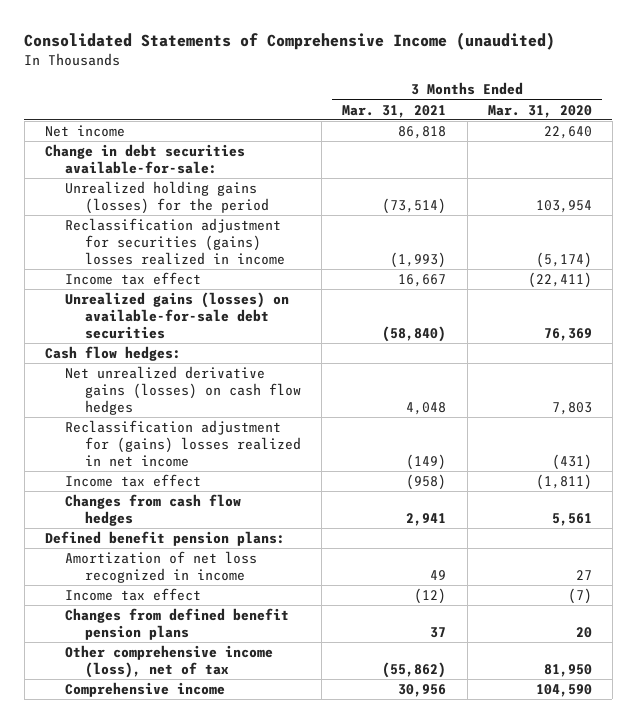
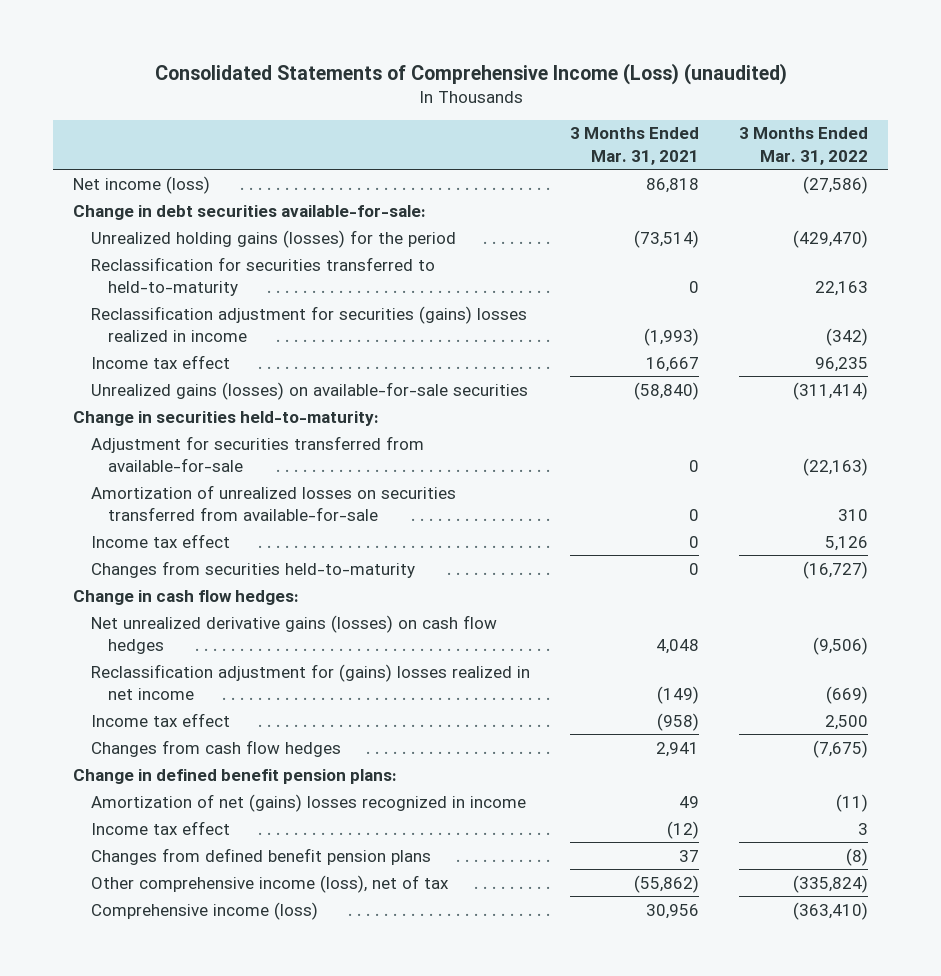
[24,31,556,50] Consolidated Statements of Comprehensive Income (unaudited) -> [154,62,787,85] Consolidated Statements of Comprehensive Income (Loss) (unaudited)
[487,104,592,118] Mar. 31, 2020 -> none
none -> [738,127,868,165] 3 Months Ended Mar. 31, 2022
[44,125,125,138] Net income -> [73,175,211,194] Net income (loss)
none -> [90,256,435,296] Reclassification for securities transferred to held-to-maturity
[64,292,289,339] Unrealized gains (losses) on available-for-sale debt securities -> [90,381,528,400] Unrealized gains (losses) on available-for-sale securities
none -> [73,410,380,426] Change in securities held-to-maturity:
none -> [90,435,424,472] Adjustment for securities transferred from available-for-sale
none -> [90,484,456,521] Amortization of unrealized losses on securities transferred from available-for-sale
none -> [90,533,230,548] Income tax effect
none -> [90,560,415,578] Changes from securities held-to-maturity
[44,346,181,362] Cash flow hedges: -> [73,589,300,605] Change in cash flow hedges:
[44,531,285,547] Defined benefit pension plans: -> [73,768,398,784] Change in defined benefit pension plans:
[64,551,257,584] Amortization of net loss recognized in income -> [90,793,526,812] Amortization of net (gains) losses recognized in income
[64,682,225,698] Comprehensive income -> [90,901,318,920] Comprehensive income (loss)

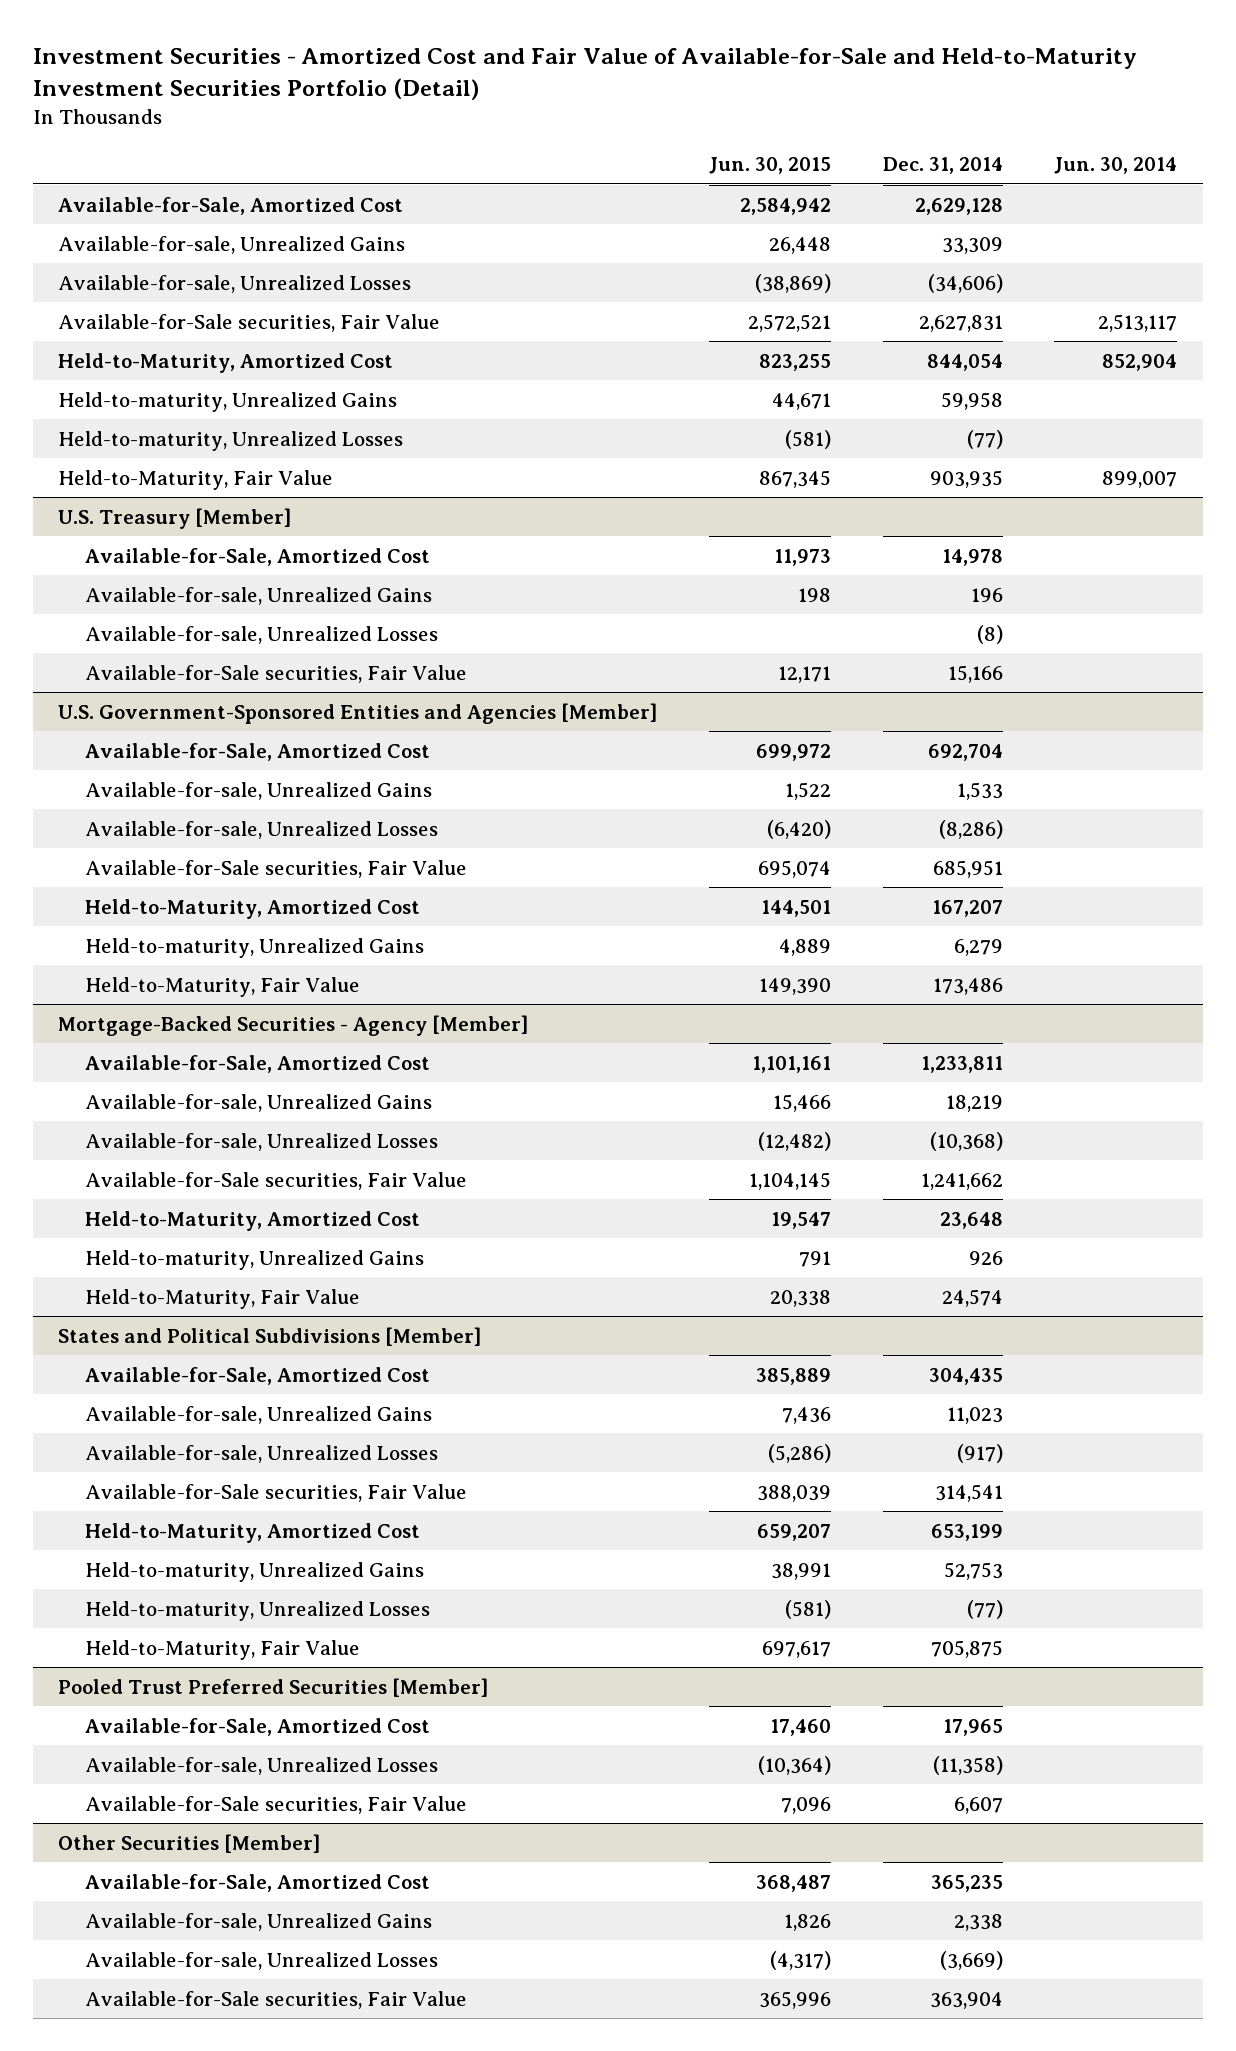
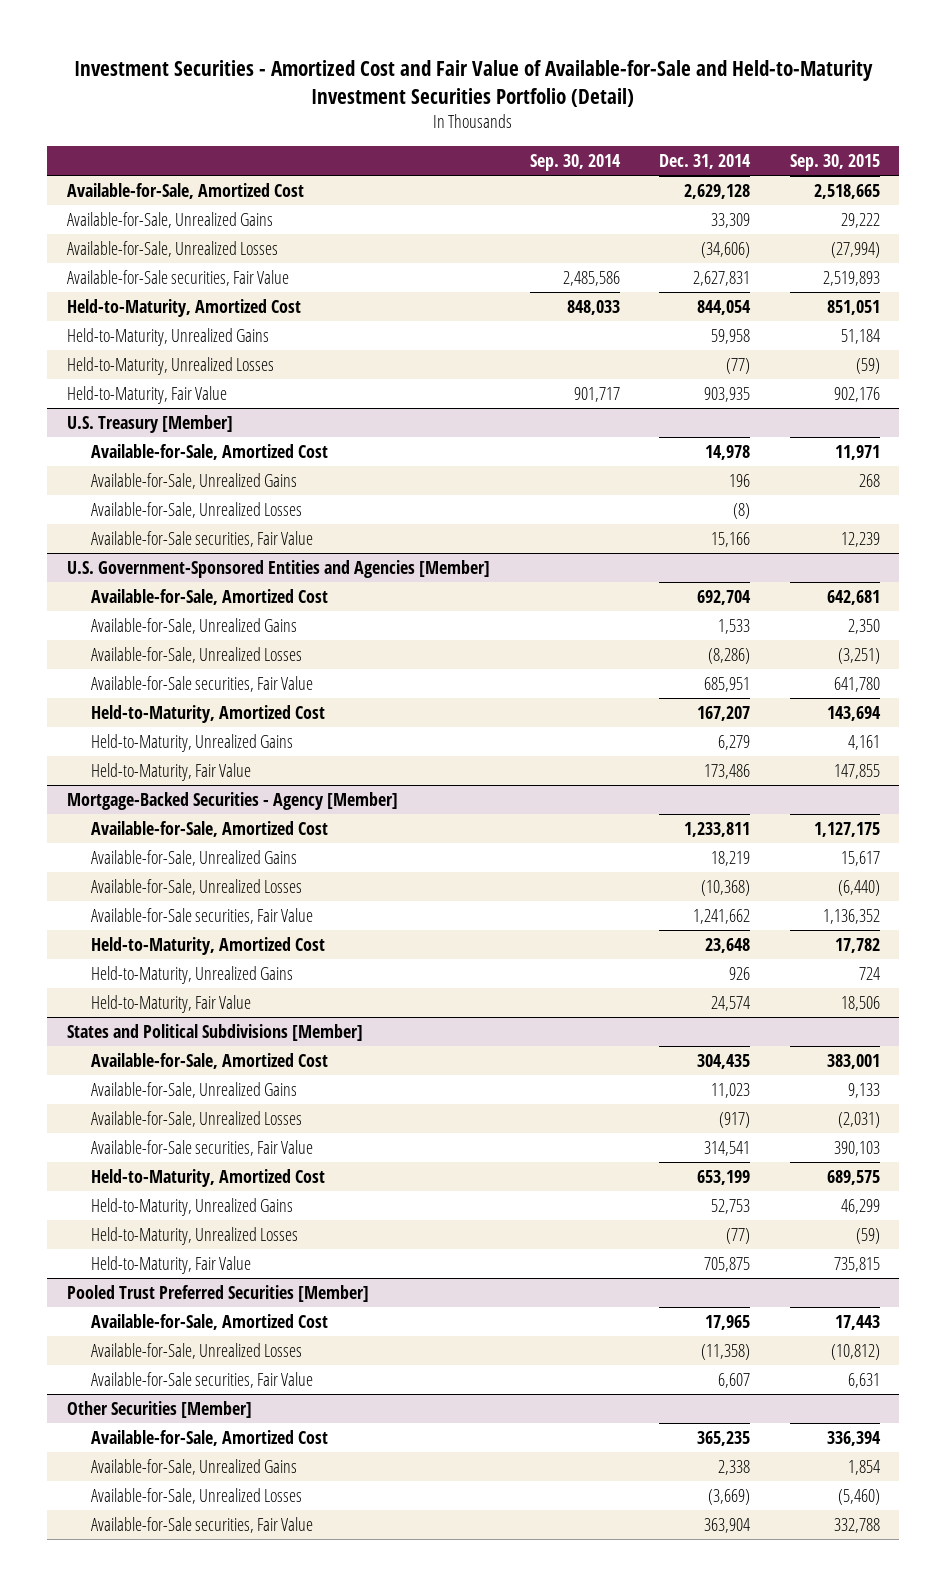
[708,157,831,175] Jun. 30, 2015 -> none
[1054,157,1178,175] Jun. 30, 2014 -> none
none -> [529,154,621,172] Sep. 30, 2014
none -> [789,154,880,172] Sep. 30, 2015
[58,235,406,254] Available-for-sale, Unrealized Gains -> [67,212,274,229] Available-for-Sale, Unrealized Gains
[58,274,412,293] Available-for-sale, Unrealized Losses -> [67,241,279,258] Available-for-Sale, Unrealized Losses
[58,391,398,412] Held-to-maturity, Unrealized Gains -> [67,328,270,347] Held-to-Maturity, Unrealized Gains
[58,430,404,451] Held-to-maturity, Unrealized Losses -> [67,357,275,376] Held-to-Maturity, Unrealized Losses
[85,586,433,605] Available-for-sale, Unrealized Gains -> [90,473,297,490] Available-for-Sale, Unrealized Gains
[85,625,439,644] Available-for-sale, Unrealized Losses -> [90,502,302,519] Available-for-Sale, Unrealized Losses
[85,781,433,800] Available-for-sale, Unrealized Gains -> [90,618,297,635] Available-for-Sale, Unrealized Gains
[85,820,439,839] Available-for-sale, Unrealized Losses -> [90,647,302,664] Available-for-Sale, Unrealized Losses
[85,937,425,958] Held-to-maturity, Unrealized Gains -> [90,734,293,753] Held-to-Maturity, Unrealized Gains
[85,1093,433,1112] Available-for-sale, Unrealized Gains -> [90,850,297,867] Available-for-Sale, Unrealized Gains
[85,1132,439,1151] Available-for-sale, Unrealized Losses -> [90,879,302,896] Available-for-Sale, Unrealized Losses
[85,1249,425,1270] Held-to-maturity, Unrealized Gains -> [90,966,293,985] Held-to-Maturity, Unrealized Gains
[85,1405,433,1424] Available-for-sale, Unrealized Gains -> [90,1082,297,1099] Available-for-Sale, Unrealized Gains
[85,1444,439,1463] Available-for-sale, Unrealized Losses -> [90,1111,302,1128] Available-for-Sale, Unrealized Losses
[85,1561,425,1582] Held-to-maturity, Unrealized Gains -> [90,1198,293,1217] Held-to-Maturity, Unrealized Gains
[85,1600,431,1621] Held-to-maturity, Unrealized Losses -> [90,1227,298,1246] Held-to-Maturity, Unrealized Losses
[85,1756,439,1775] Available-for-sale, Unrealized Losses -> [90,1343,302,1360] Available-for-Sale, Unrealized Losses
[85,1912,433,1931] Available-for-sale, Unrealized Gains -> [90,1459,297,1476] Available-for-Sale, Unrealized Gains
[85,1951,439,1970] Available-for-sale, Unrealized Losses -> [90,1488,302,1505] Available-for-Sale, Unrealized Losses

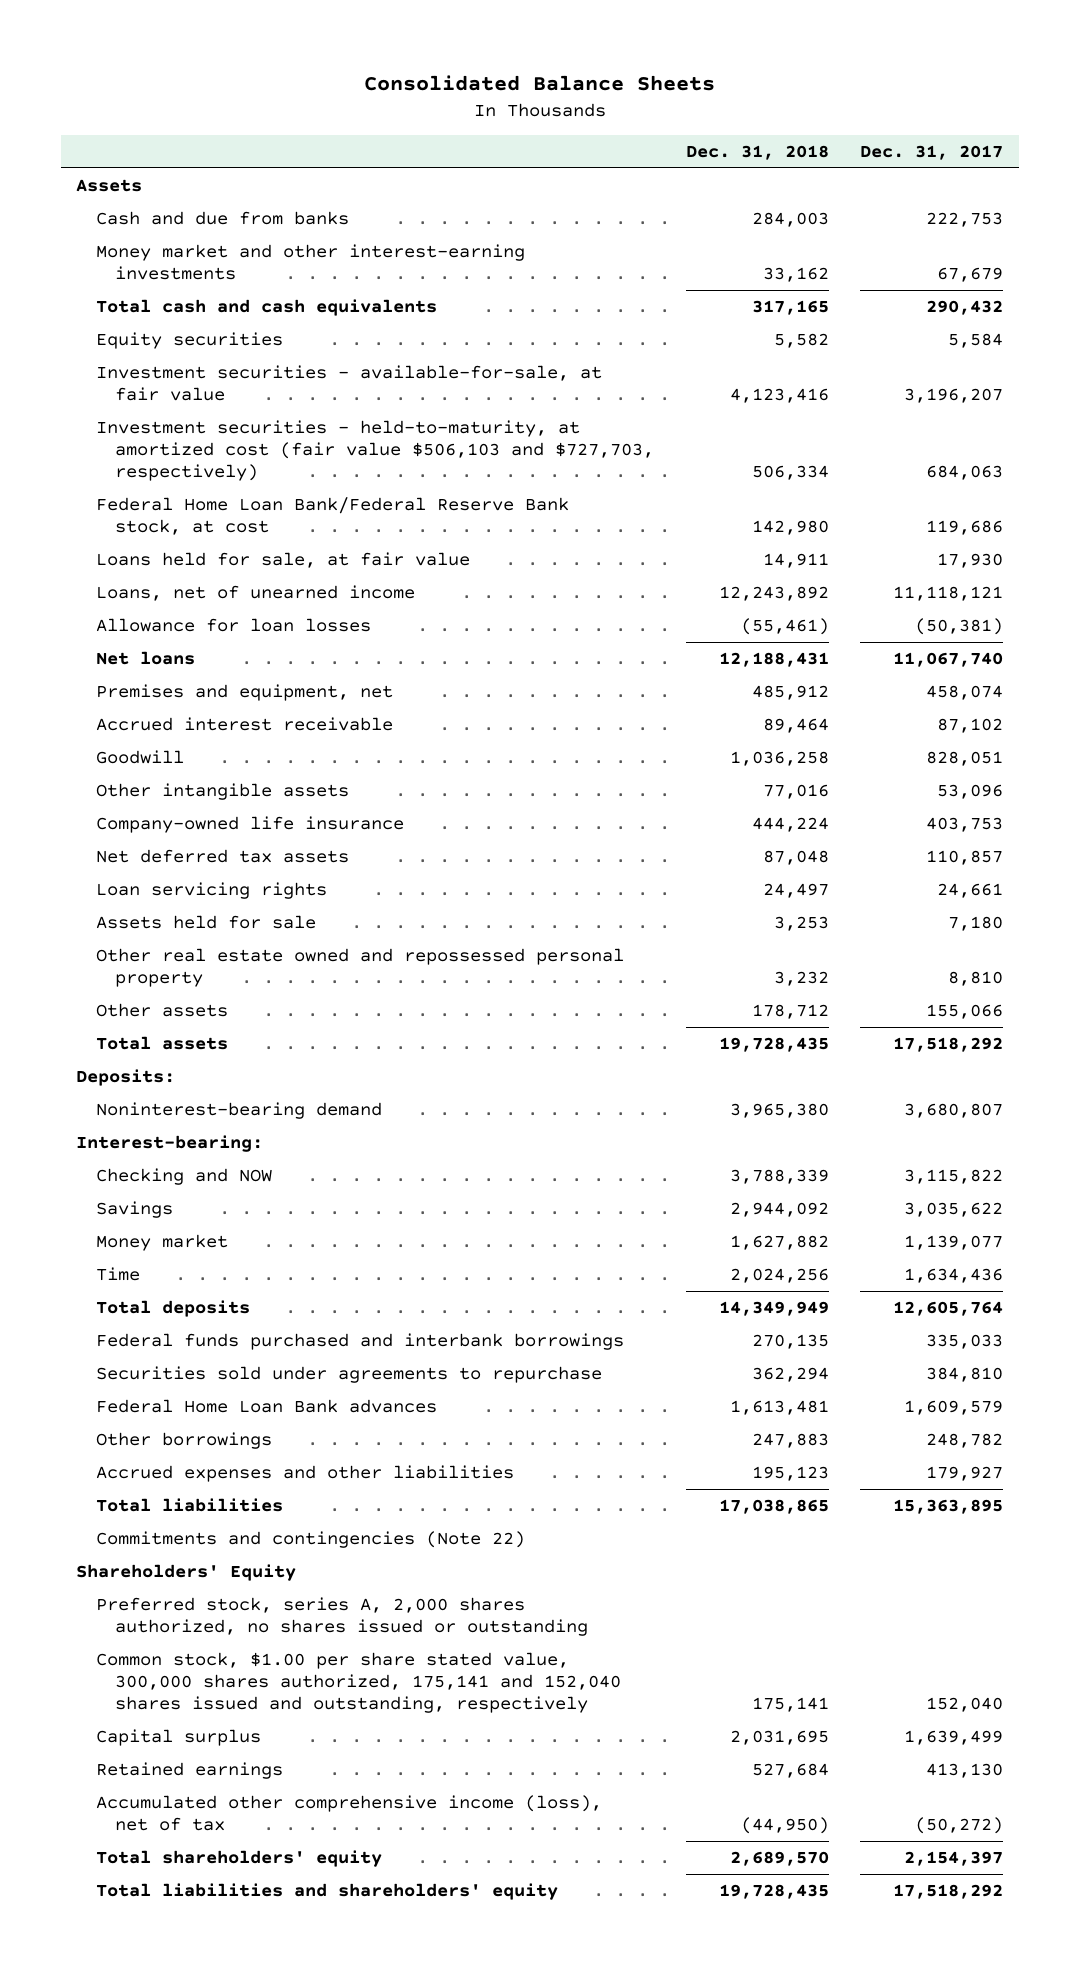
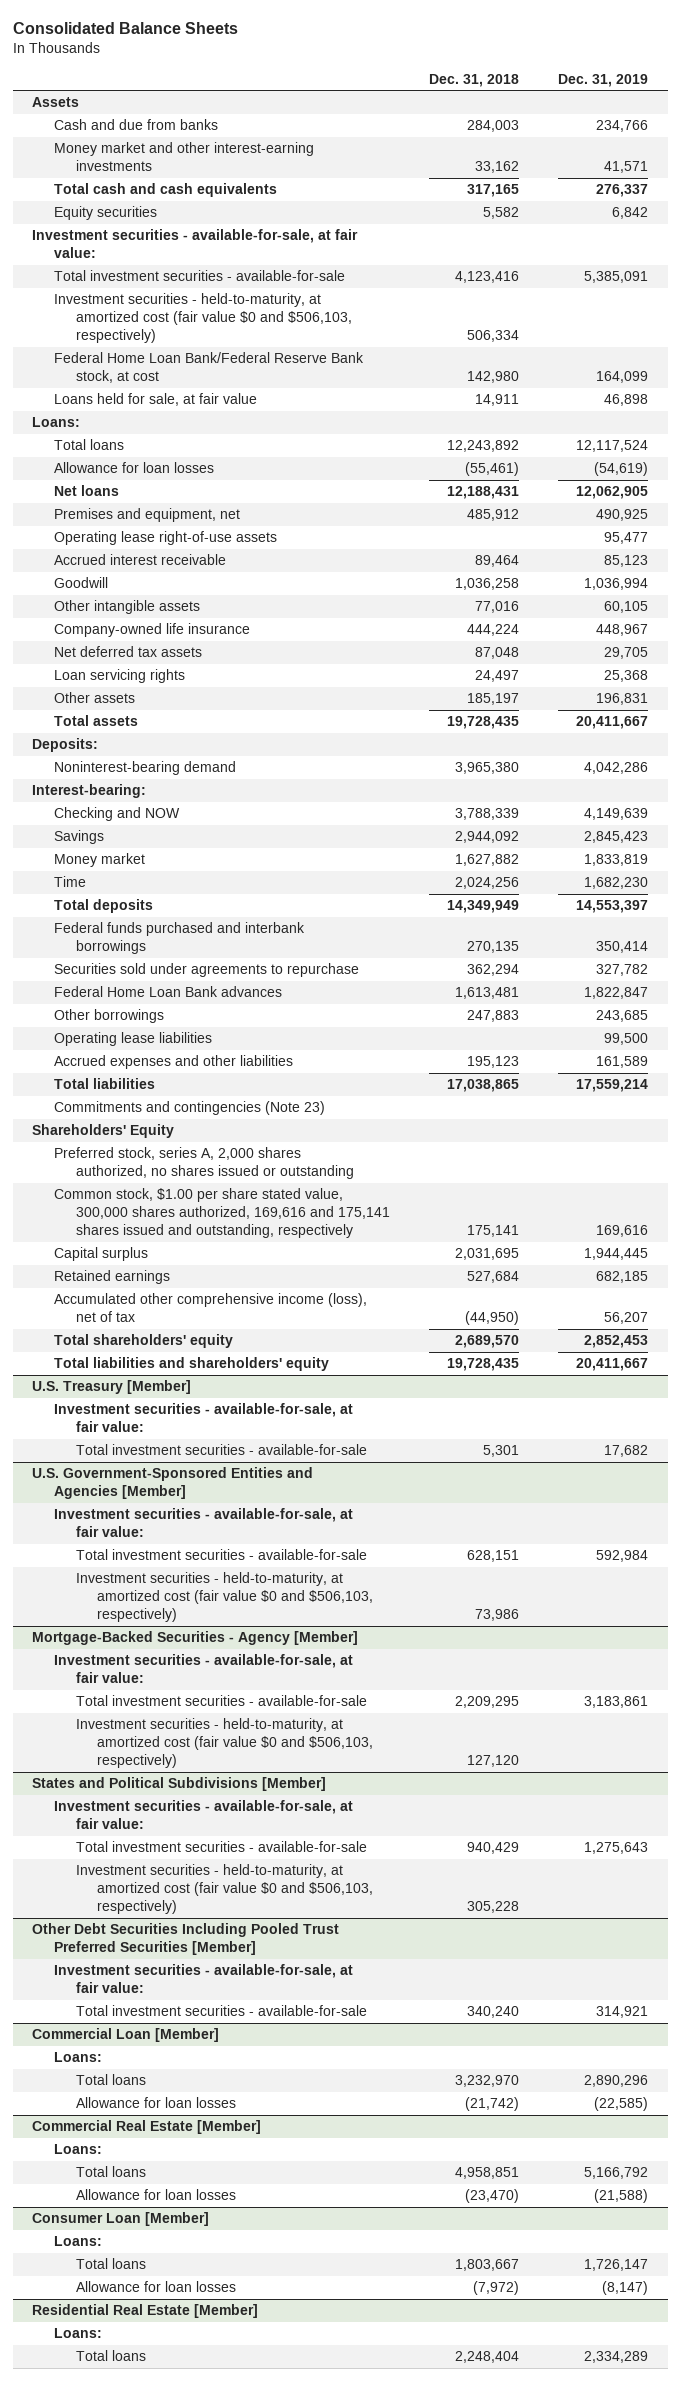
[860,144,1004,160] Dec. 31, 2017 -> none
none -> [558,73,649,87] Dec. 31, 2019
none -> [32,229,359,259] Investment securities - available-for-sale, at fair value:
[95,365,602,402] Investment securities - available-for-sale, at fair value -> [53,270,345,282] Total investment securities - available-for-sale
[95,420,655,482] Investment securities - held-to-maturity, at amortized cost (fair value $506,103 and $727,703, respectively) -> [53,293,352,344] Investment securities - held-to-maturity, at amortized cost (fair value $0 and $506,103, respectively)
none -> [32,417,81,428] Loans:
[95,585,415,602] Loans, net of unearned income -> [53,439,124,451] Total loans
none -> [53,531,277,546] Operating lease right-of-use assets
[95,915,316,930] Assets held for sale -> none
[95,948,624,988] Other real estate owned and repossessed personal property -> none
[751,1004,829,1020] 178,712 -> [467,693,520,706] 185,197
none -> [53,1032,212,1047] Operating lease liabilities
[95,1531,525,1549] Commitments and contingencies (Note 22) -> [53,1101,325,1116] Commitments and contingencies (Note 23)
[95,1652,622,1714] Common stock, $1.00 per share stated value, 300,000 shares authorized, 175,141 and 152,040 shares issued and outstanding, respectively -> [53,1188,390,1239] Common stock, $1.00 per share stated value, 300,000 shares authorized, 169,616 and 175,141 shares issued and outstanding, respectively
none -> [32,1380,192,1395] U.S. Treasury [Member]
none -> [53,1403,353,1433] Investment securities - available-for-sale, at fair value:
none -> [75,1444,367,1456] Total investment securities - available-for-sale
none -> [32,1467,314,1500] U.S. Government-Sponsored Entities and Agencies [Member]
none -> [53,1508,353,1538] Investment securities - available-for-sale, at fair value:
none -> [75,1549,367,1561] Total investment securities - available-for-sale
none -> [75,1572,374,1623] Investment securities - held-to-maturity, at amortized cost (fair value $0 and $506,103, respectively)
none -> [32,1631,359,1646] Mortgage-Backed Securities - Agency [Member]
none -> [53,1654,353,1684] Investment securities - available-for-sale, at fair value:
none -> [75,1695,367,1707] Total investment securities - available-for-sale
none -> [75,1718,374,1769] Investment securities - held-to-maturity, at amortized cost (fair value $0 and $506,103, respectively)
none -> [32,1777,327,1792] States and Political Subdivisions [Member]
none -> [53,1800,353,1830] Investment securities - available-for-sale, at fair value:
none -> [75,1841,367,1853] Total investment securities - available-for-sale
none -> [75,1864,374,1915] Investment securities - held-to-maturity, at amortized cost (fair value $0 and $506,103, respectively)
none -> [32,1923,340,1956] Other Debt Securities Including Pooled Trust Preferred Securities [Member]
none -> [53,1964,353,1994] Investment securities - available-for-sale, at fair value:
none -> [75,2005,367,2017] Total investment securities - available-for-sale
none -> [32,2028,220,2043] Commercial Loan [Member]
none -> [53,2052,102,2063] Loans:
none -> [75,2074,146,2086] Total loans
none -> [75,2097,236,2109] Allowance for loan losses
none -> [32,2120,262,2135] Commercial Real Estate [Member]
none -> [53,2144,102,2155] Loans:
none -> [75,2166,146,2178] Total loans
none -> [75,2189,236,2201] Allowance for loan losses
none -> [32,2212,210,2227] Consumer Loan [Member]
none -> [53,2236,102,2247] Loans:
none -> [75,2258,146,2270] Total loans
none -> [75,2281,236,2293] Allowance for loan losses
none -> [32,2304,259,2319] Residential Real Estate [Member]
none -> [53,2328,102,2339] Loans:
none -> [75,2350,146,2362] Total loans

